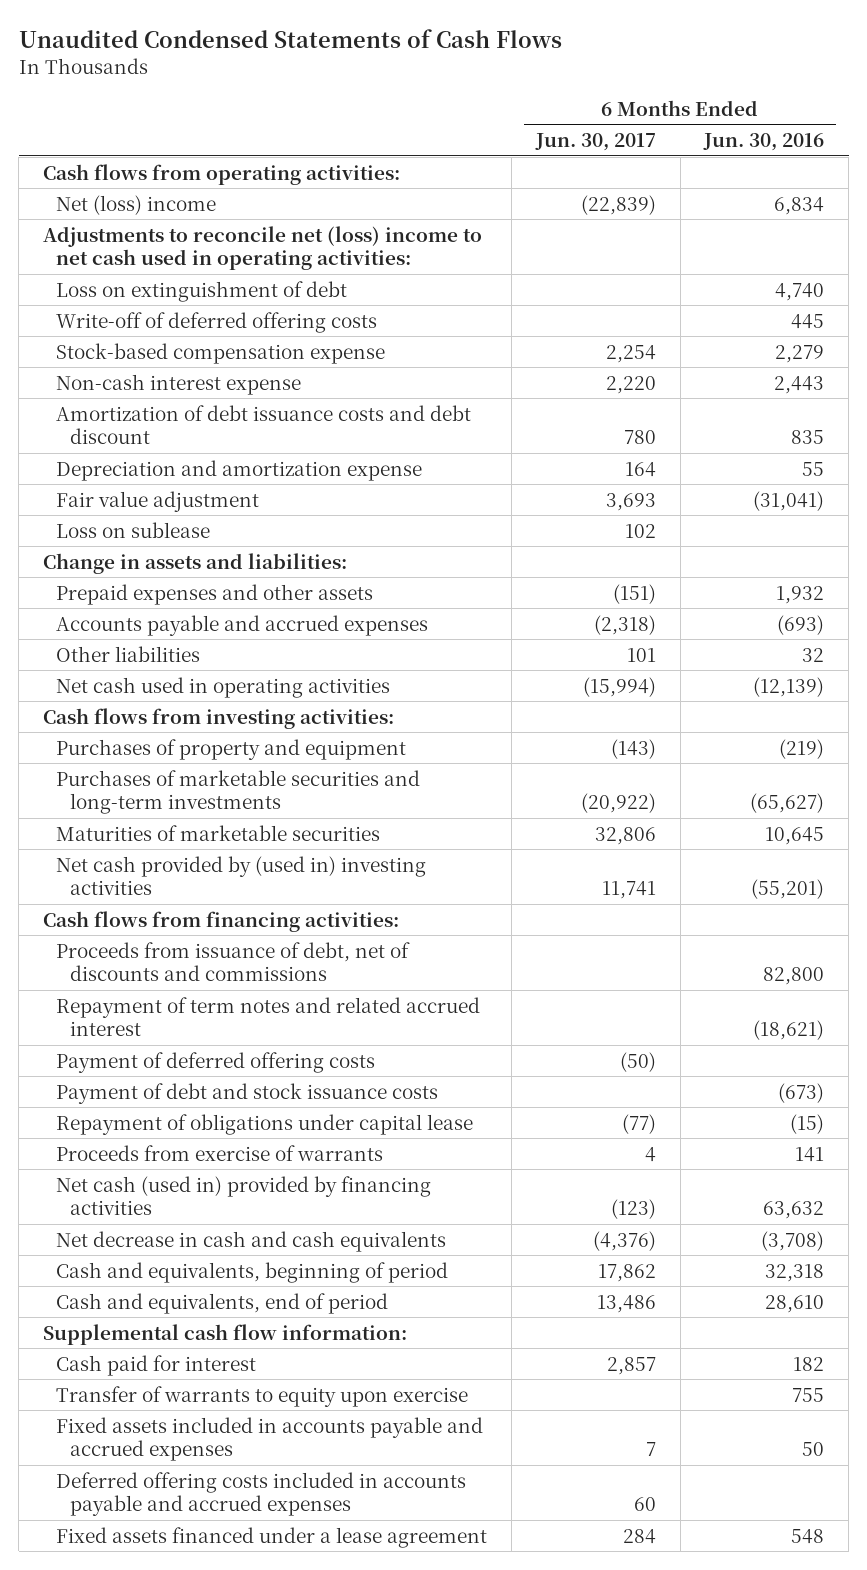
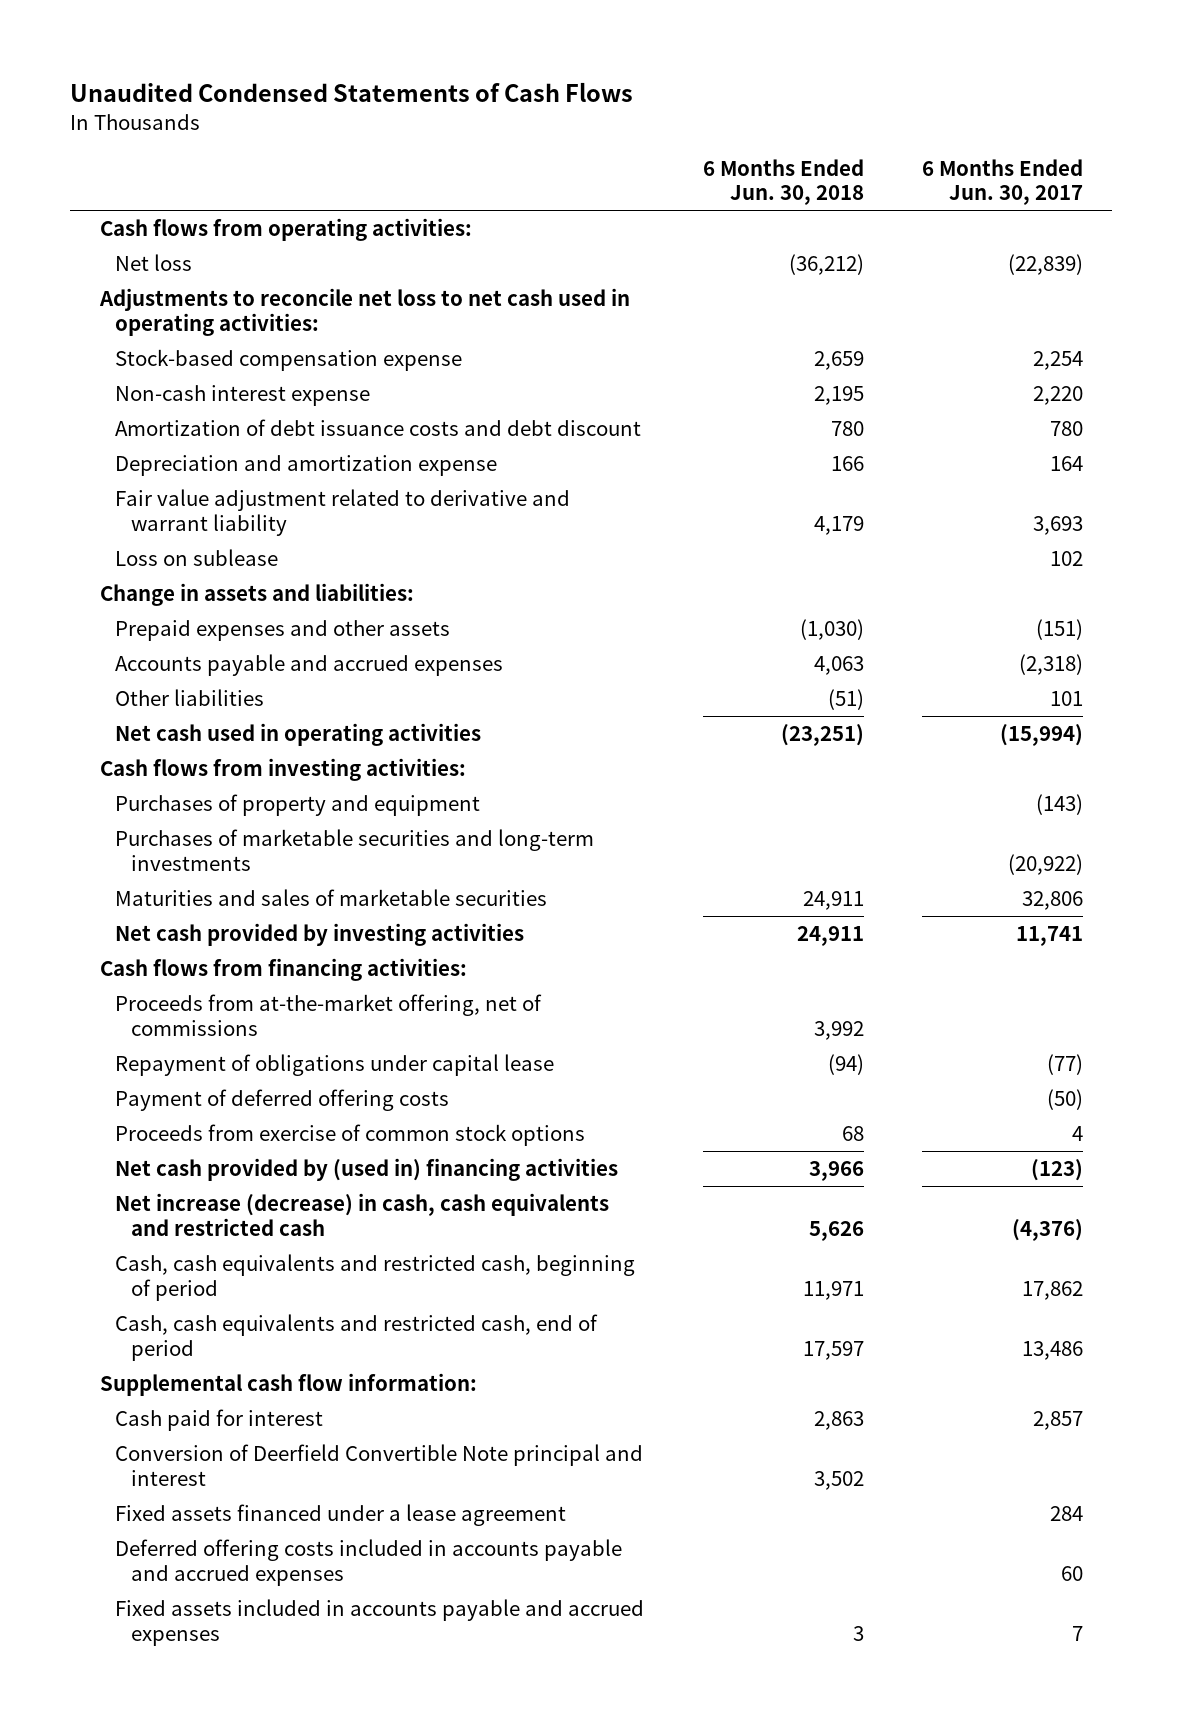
[703,133,825,152] Jun. 30, 2016 -> none
none -> [702,158,864,206] 6 Months Ended Jun. 30, 2018
[56,280,348,302] Loss on extinguishment of debt -> none
[56,311,378,333] Write-off of deferred offering costs -> none
[56,194,217,215] Net (loss) income -> [115,254,193,272] Net loss
[42,225,482,270] Adjustments to reconcile net (loss) income to net cash used in operating activities: -> [98,288,630,336] Adjustments to reconcile net loss to net cash used in operating activities:
[56,490,260,512] Fair value adjustment -> [115,489,571,536] Fair value adjustment related to derivative and warrant liability
[56,824,381,841] Maturities of marketable securities -> [115,889,548,907] Maturities and sales of marketable securities
[56,855,427,895] Net cash provided by (used in) investing activities -> [115,923,525,947] Net cash provided by investing activities
[56,941,411,981] Proceeds from issuance of debt, net of discounts and commissions -> none
[56,996,481,1036] Repayment of term notes and related accrued interest -> none
[56,1082,439,1104] Payment of debt and stock issuance costs -> none
none -> [115,994,543,1036] Proceeds from at-the-market offering, net of commissions
[56,1051,376,1073] Payment of deferred offering costs -> [115,1089,450,1112] Payment of deferred offering costs
[56,1144,384,1161] Proceeds from exercise of warrants -> [115,1124,586,1147] Proceeds from exercise of common stock options
[56,1175,432,1215] Net cash (used in) provided by financing activities -> [115,1158,619,1182] Net cash provided by (used in) financing activities
[56,1230,447,1252] Net decrease in cash and cash equivalents -> [115,1193,610,1236] Net increase (decrease) in cash, cash equivalents and restricted cash
[56,1261,449,1283] Cash and equivalents, beginning of period -> [115,1254,636,1301] Cash, cash equivalents and restricted cash, beginning of period
[56,1292,389,1314] Cash and equivalents, end of period -> [115,1314,599,1361] Cash, cash equivalents and restricted cash, end of period
[56,1385,469,1407] Transfer of warrants to equity upon exercise -> none
none -> [115,1444,644,1486] Conversion of Deerfield Convertible Note principal and interest
[56,1471,467,1516] Deferred offering costs included in accounts payable and accrued expenses -> [115,1539,623,1586] Deferred offering costs included in accounts payable and accrued expenses
[56,1416,484,1461] Fixed assets included in accounts payable and accrued expenses -> [115,1599,645,1646] Fixed assets included in accounts payable and accrued expenses

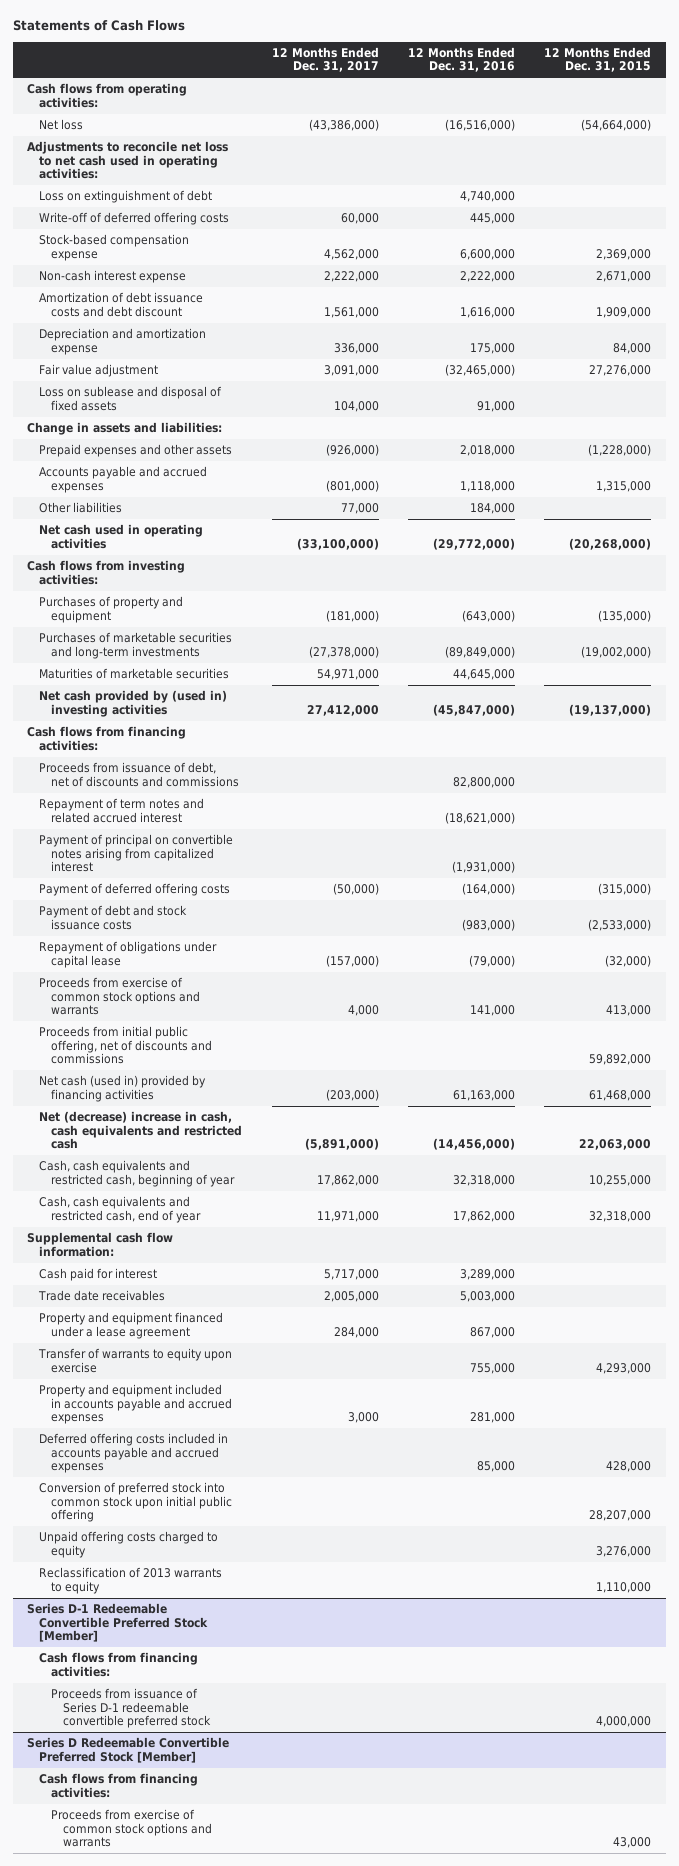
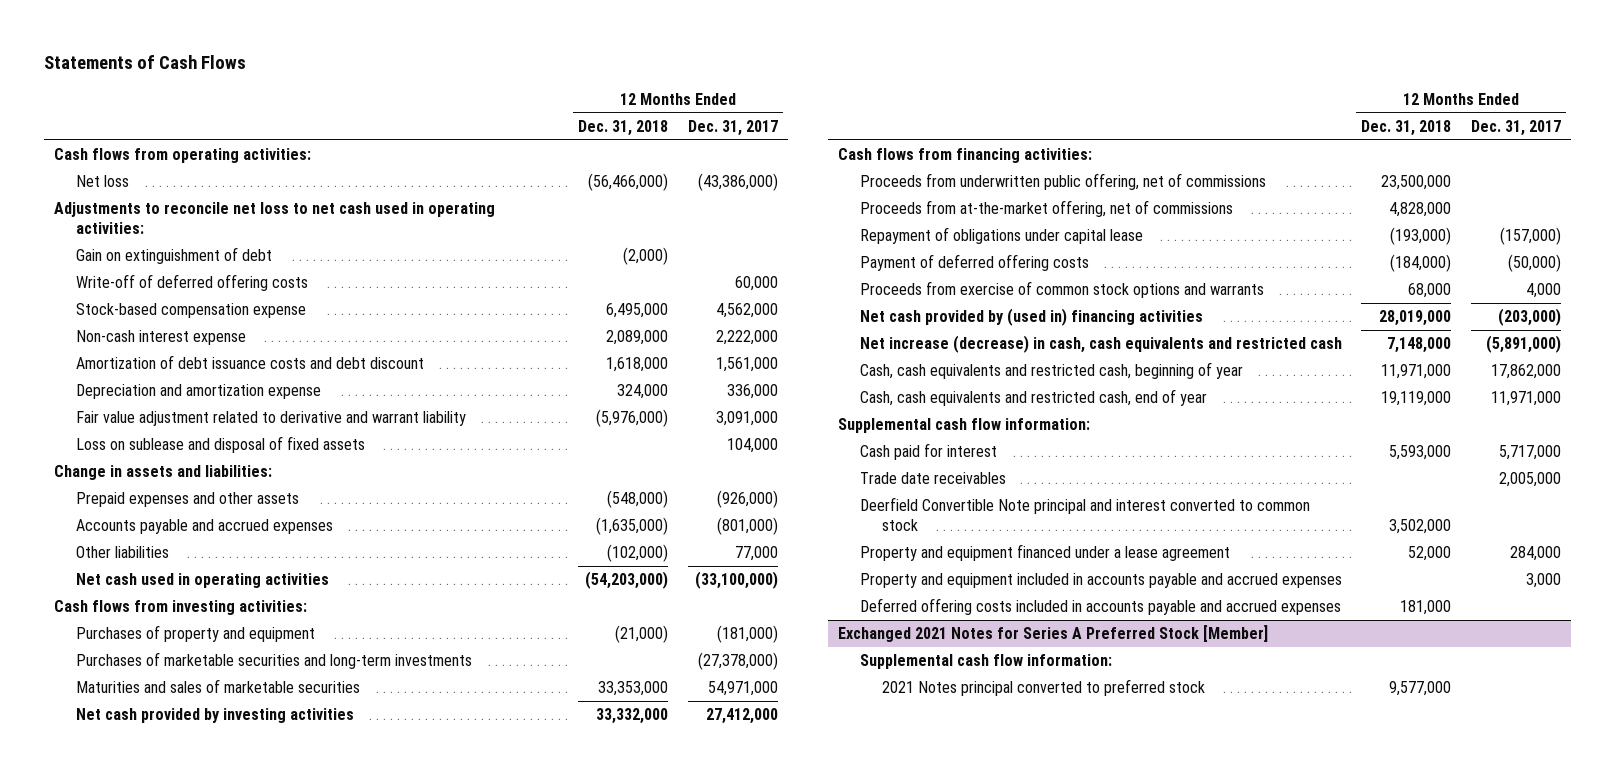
[408,46,516,73] 12 Months Ended Dec. 31, 2016 -> none
[544,46,652,73] 12 Months Ended Dec. 31, 2015 -> none
none -> [577,119,668,136] Dec. 31, 2018
[39,190,213,204] Loss on extinguishment of debt -> [76,247,273,265] Gain on extinguishment of debt
[39,364,159,378] Fair value adjustment -> [76,411,467,427] Fair value adjustment related to derivative and warrant liability
[39,668,230,680] Maturities of marketable securities -> [76,679,361,694] Maturities and sales of marketable securities
[39,690,228,717] Net cash provided by (used in) investing activities -> [76,708,355,724] Net cash provided by investing activities
[39,762,240,787] Proceeds from issuance of debt, net of discounts and commissions -> none
[39,798,205,823] Repayment of term notes and related accrued interest -> none
[39,834,234,873] Payment of principal on convertible notes arising from capitalized interest -> none
[39,905,188,930] Payment of debt and stock issuance costs -> none
none -> [859,173,1266,191] Proceeds from underwritten public offering, net of commissions
none -> [859,200,1233,218] Proceeds from at-the-market offering, net of commissions
[39,883,231,897] Payment of deferred offering costs -> [859,254,1089,272] Payment of deferred offering costs
[39,1026,213,1065] Proceeds from initial public offering, net of discounts and commissions -> none
[39,1075,207,1102] Net cash (used in) provided by financing activities -> [859,308,1203,327] Net cash provided by (used in) financing activities
[39,1111,243,1150] Net (decrease) increase in cash, cash equivalents and restricted cash -> [859,335,1342,354] Net increase (decrease) in cash, cash equivalents and restricted cash
none -> [859,497,1310,531] Deerfield Convertible Note principal and interest converted to common stock
[38,1348,233,1373] Transfer of warrants to equity upon exercise -> none
[39,1482,233,1523] Conversion of preferred stock into common stock upon initial public offering -> none
[39,1531,219,1558] Unpaid offering costs charged to equity -> none
[39,1567,223,1594] Reclassification of 2013 warrants to equity -> none
[27,1603,209,1643] Series D-1 Redeemable Convertible Preferred Stock [Member] -> none
[39,1652,199,1677] Cash flows from financing activities: -> none
[51,1688,211,1729] Proceeds from issuance of Series D-1 redeemable convertible preferred stock -> none
[27,1737,230,1763] Series D Redeemable Convertible Preferred Stock [Member] -> none
[39,1773,199,1798] Cash flows from financing activities: -> none
[51,1809,212,1848] Proceeds from exercise of common stock options and warrants -> none
none -> [837,625,1268,643] Exchanged 2021 Notes for Series A Preferred Stock [Member]
none -> [859,654,1112,670] Supplemental cash flow information:
none -> [881,679,1205,697] 2021 Notes principal converted to preferred stock

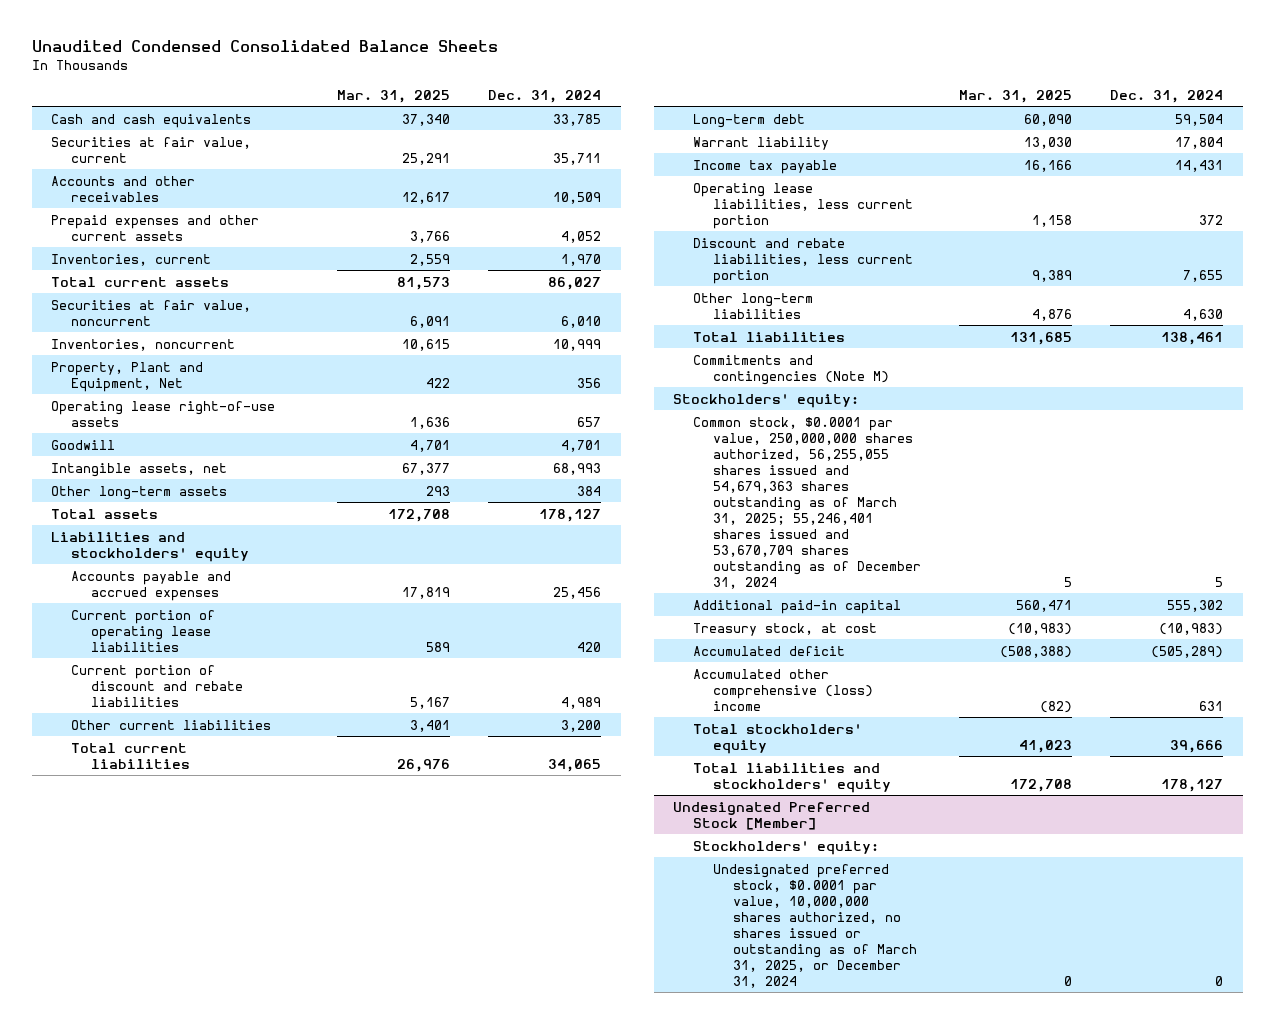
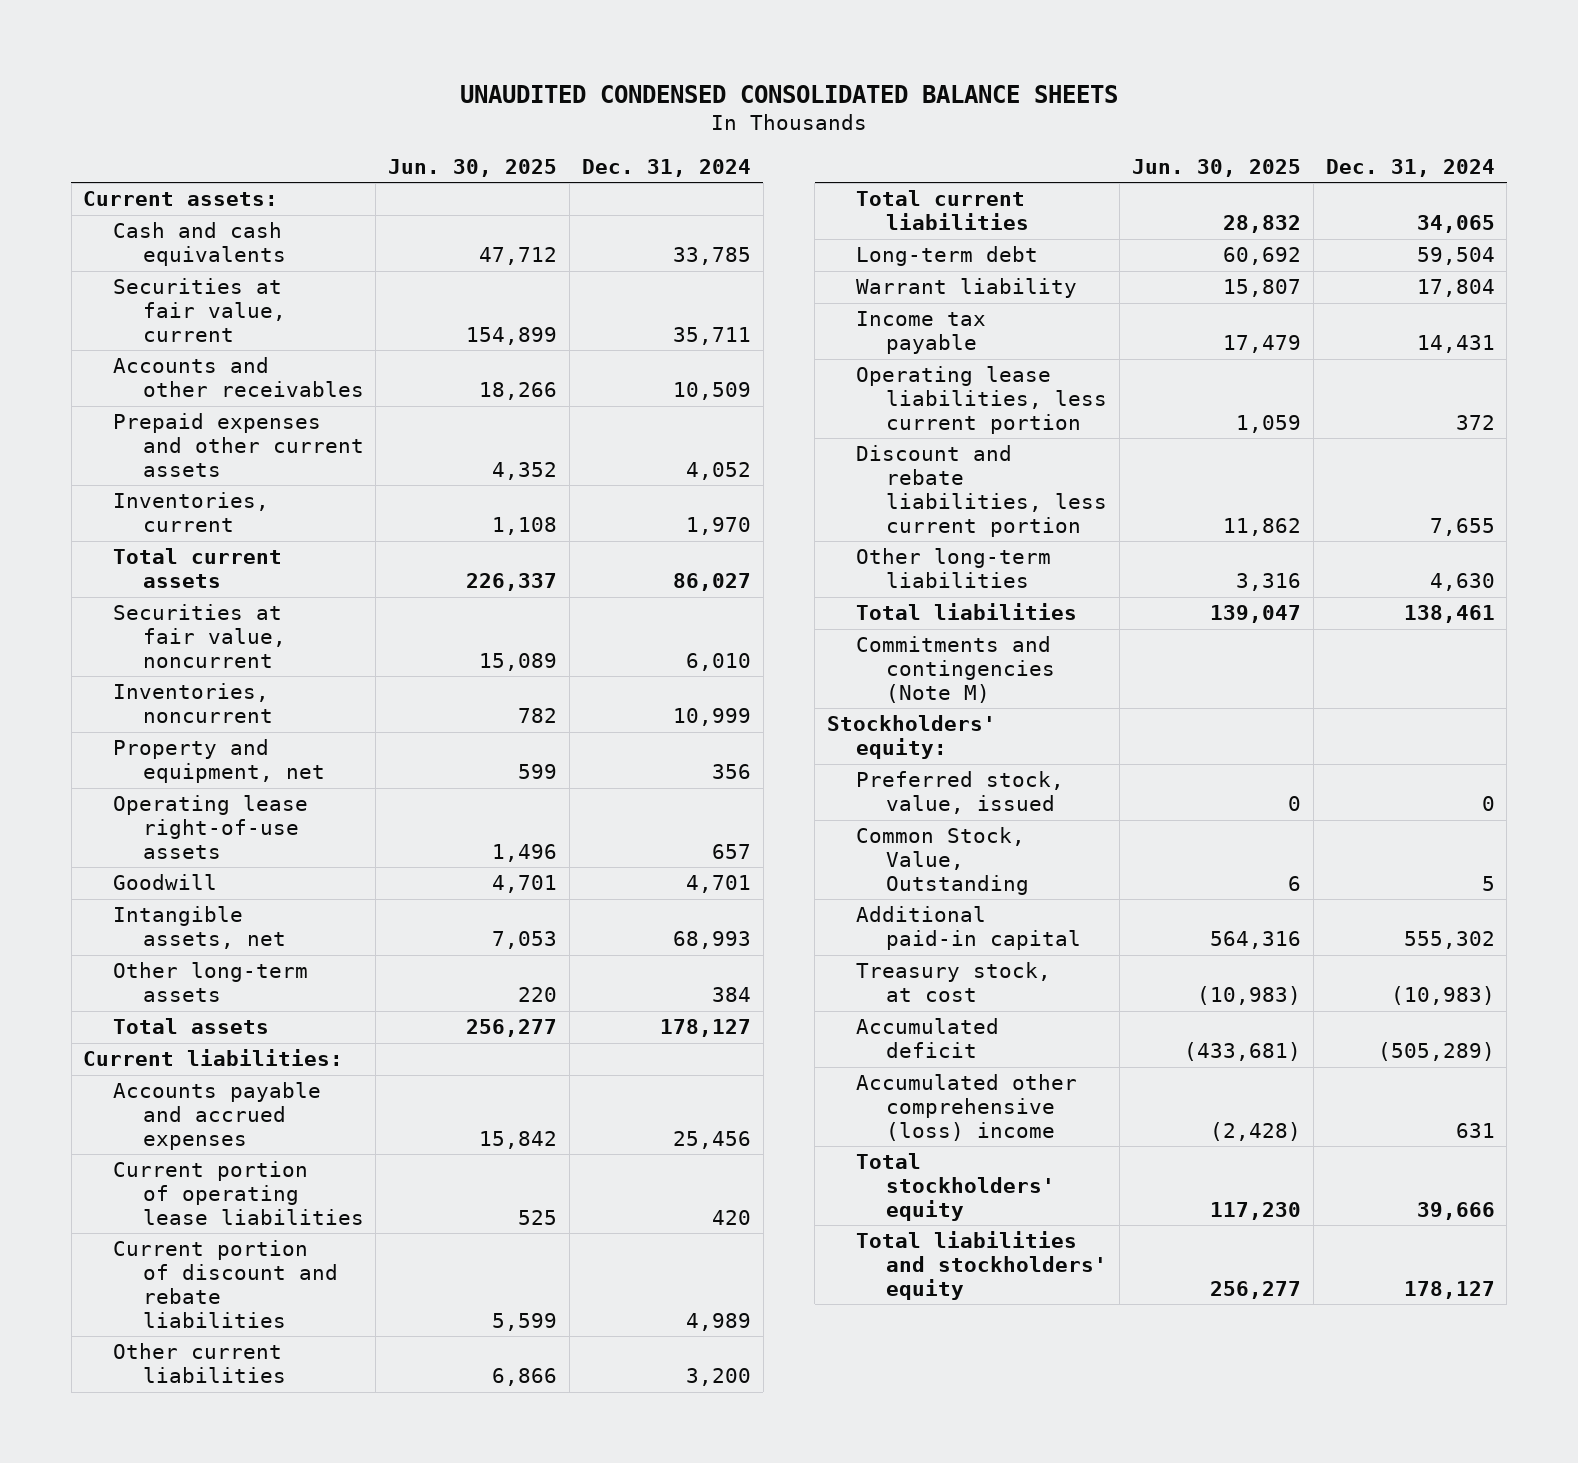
[31,40,498,53] Unaudited Condensed Consolidated Balance Sheets -> [460,84,1119,103] UNAUDITED CONDENSED CONSOLIDATED BALANCE SHEETS
[337,89,451,103] Mar. 31, 2025 -> none
none -> [388,159,558,178] Jun. 30, 2025
none -> [83,191,279,207] Current assets:
[50,361,203,392] Property, Plant and Equipment, Net -> [113,739,325,784] Property and equipment, net
[50,531,249,562] Liabilities and stockholders' equity -> none
none -> [83,1049,344,1067] Current liabilities:
[692,416,921,589] Common stock, $0.0001 par value, 250,000,000 shares authorized, 56,255,055 shares issued and 54,679,363 shares outstanding as of March 31, 2025; 55,246,401 shares issued and 53,670,709 shares outstanding as of December 31, 2024 -> none
none -> [856,771,1065,815] Preferred stock, value, issued
none -> [856,827,1030,896] Common Stock, Value, Outstanding
[672,801,870,830] Undesignated Preferred Stock [Member] -> none
[692,840,879,855] Stockholders' equity: -> none
[712,863,917,988] Undesignated preferred stock, $0.0001 par value, 10,000,000 shares authorized, no shares issued or outstanding as of March 31, 2025, or December 31, 2024 -> none

